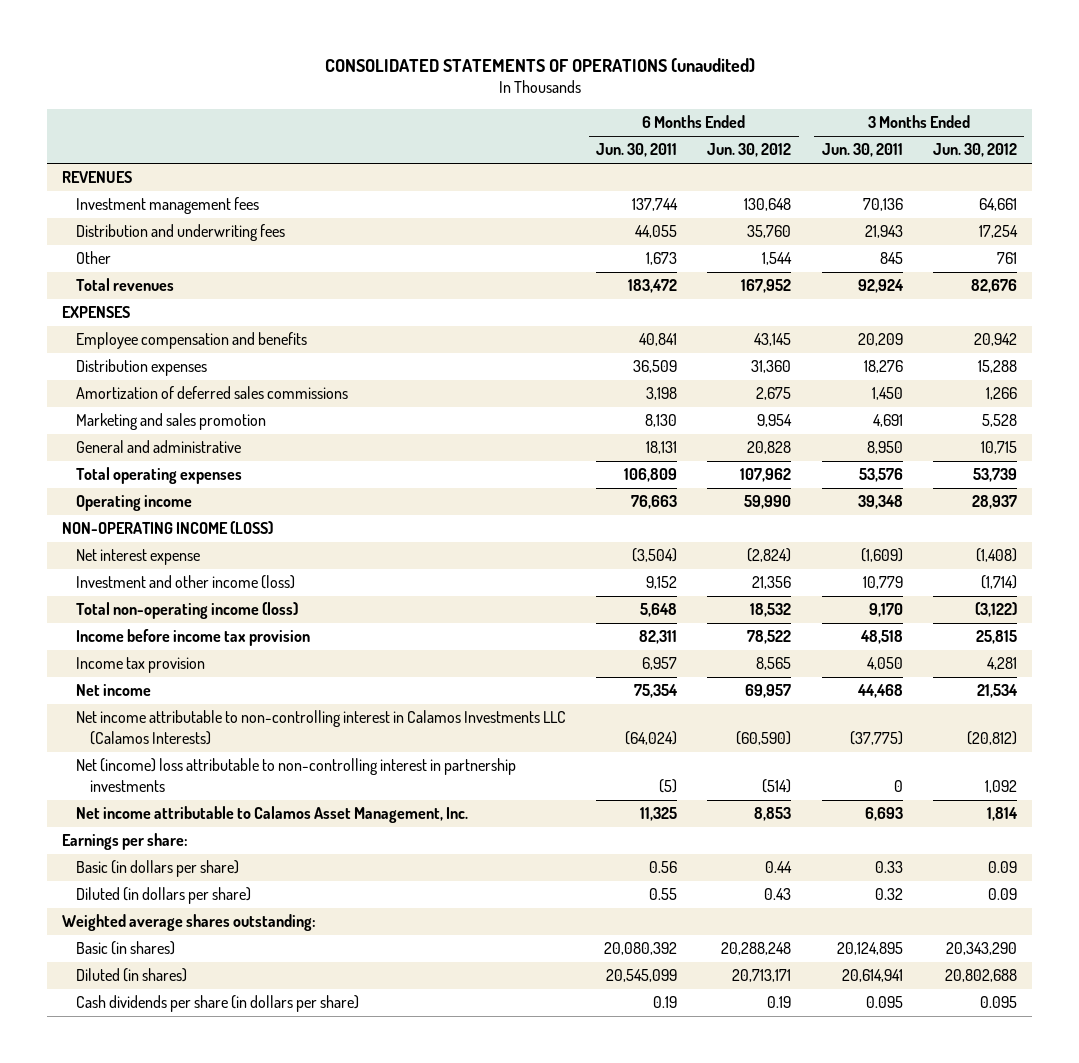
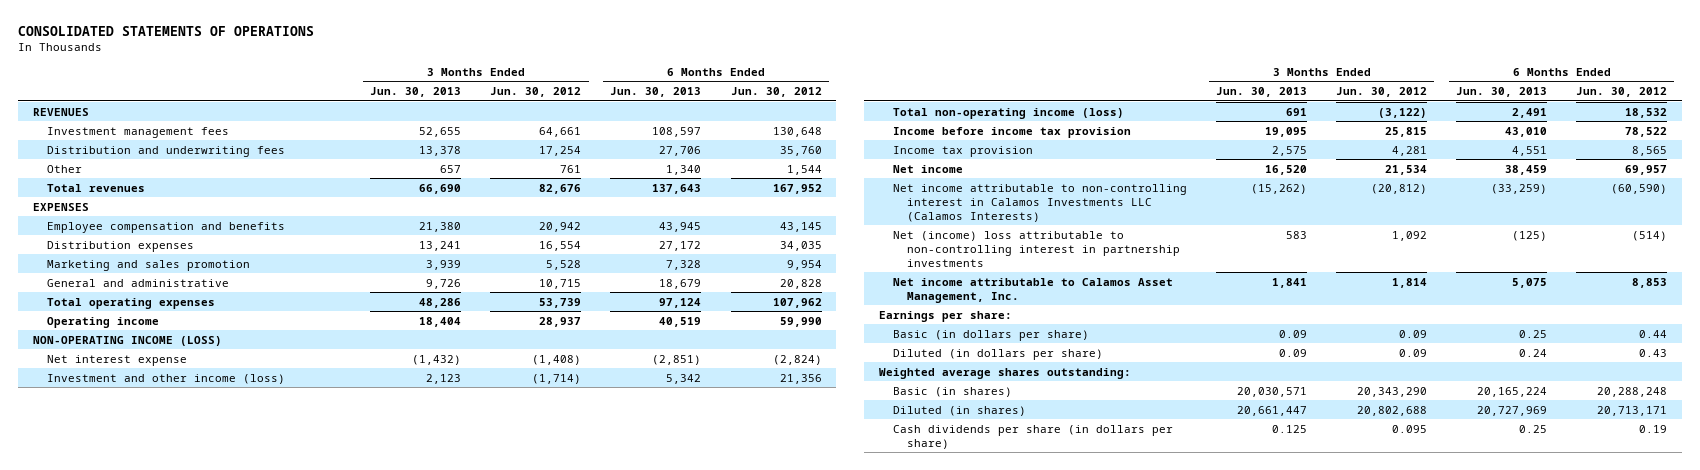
[324,57,755,73] CONSOLIDATED STATEMENTS OF OPERATIONS (unaudited) -> [18,25,315,36] CONSOLIDATED STATEMENTS OF OPERATIONS
[596,143,678,158] Jun. 30, 2011 -> none
[821,143,903,158] Jun. 30, 2011 -> none
none -> [370,87,462,98] Jun. 30, 2013
none -> [610,87,702,98] Jun. 30, 2013
[76,386,349,400] Amortization of deferred sales commissions -> none
[751,360,792,374] 31,360 -> [779,240,822,251] 34,035
[977,360,1017,374] 15,288 -> [539,240,582,251] 16,554

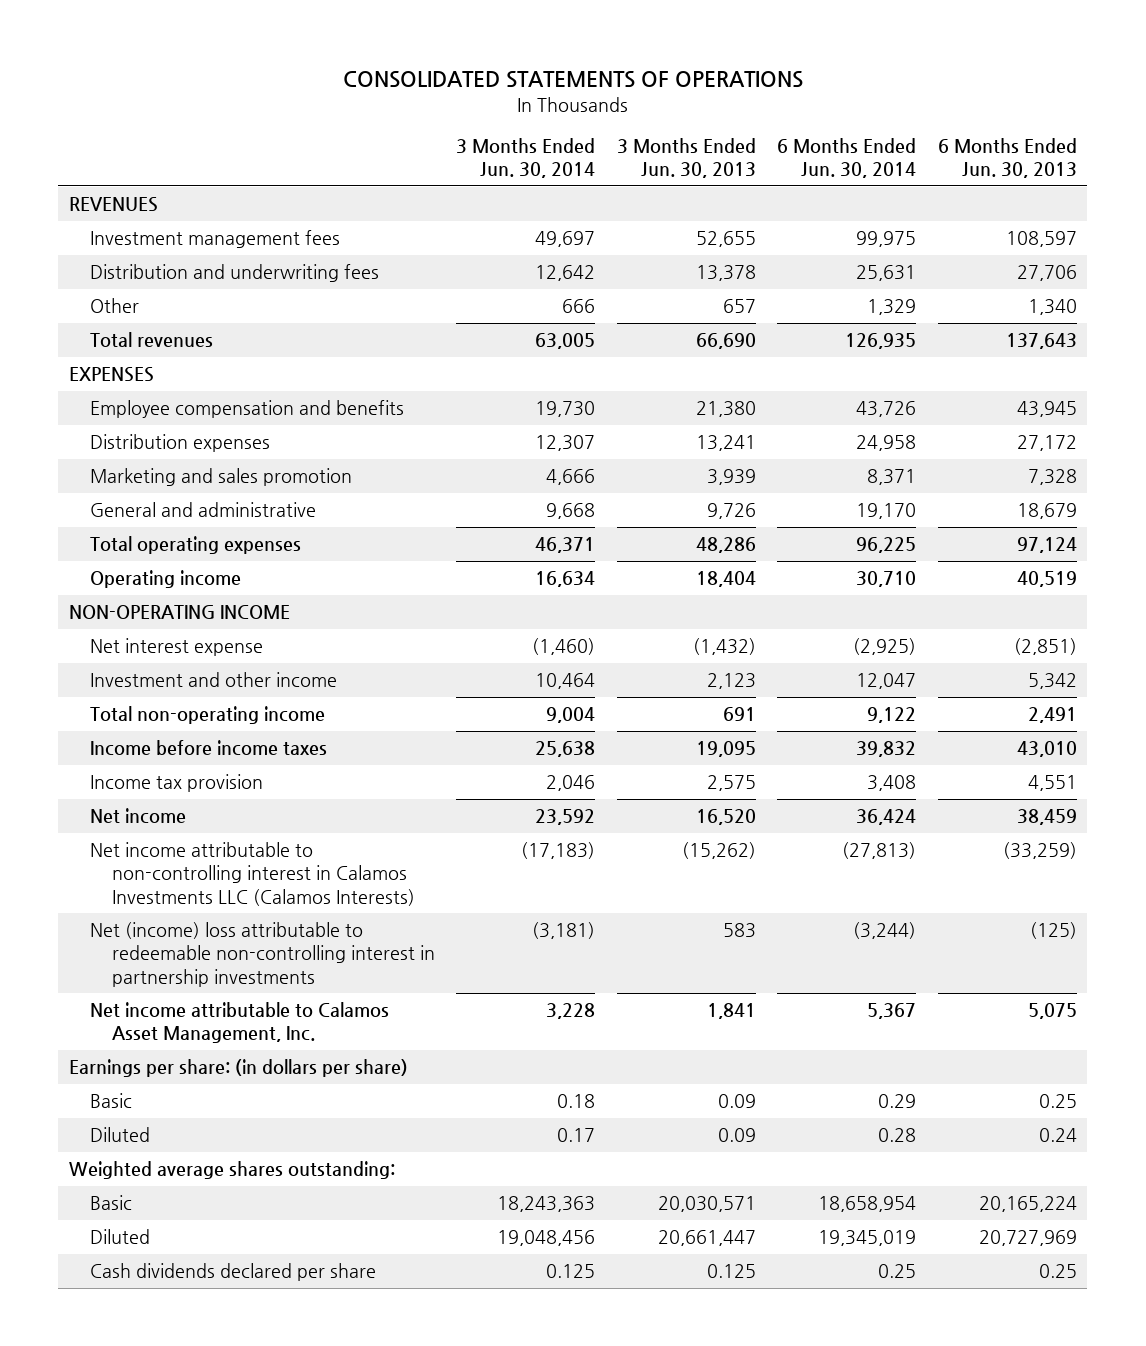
[490,87,582,98] Jun. 30, 2012 -> none
[730,87,822,98] Jun. 30, 2012 -> none
none -> [456,138,596,179] 3 Months Ended Jun. 30, 2014
none -> [777,138,917,179] 6 Months Ended Jun. 30, 2014
[32,335,222,346] NON-OPERATING INCOME (LOSS) -> [68,605,290,620] NON-OPERATING INCOME
[47,373,286,384] Investment and other income (loss) -> [90,672,338,688] Investment and other income
[892,107,1124,119] Total non-operating income (loss) -> [90,706,326,725] Total non-operating income
[892,126,1131,138] Income before income tax provision -> [90,740,328,757] Income before income taxes
[892,230,1181,267] Net (income) loss attributable to non-controlling interest in partnership investments -> [90,922,435,987] Net (income) loss attributable to redeemable non-controlling interest in partnership investments
[878,310,1012,322] Earnings per share: -> [68,1059,408,1078] Earnings per share: (in dollars per share)
[892,329,1089,341] Basic (in dollars per share) -> [90,1093,133,1109] Basic
[892,348,1103,360] Diluted (in dollars per share) -> [90,1127,151,1143] Diluted
[892,386,1012,397] Basic (in shares) -> [90,1195,133,1211] Basic
[892,405,1026,416] Diluted (in shares) -> [90,1229,151,1245] Diluted
[892,424,1173,449] Cash dividends per share (in dollars per share) -> [90,1263,377,1282] Cash dividends declared per share

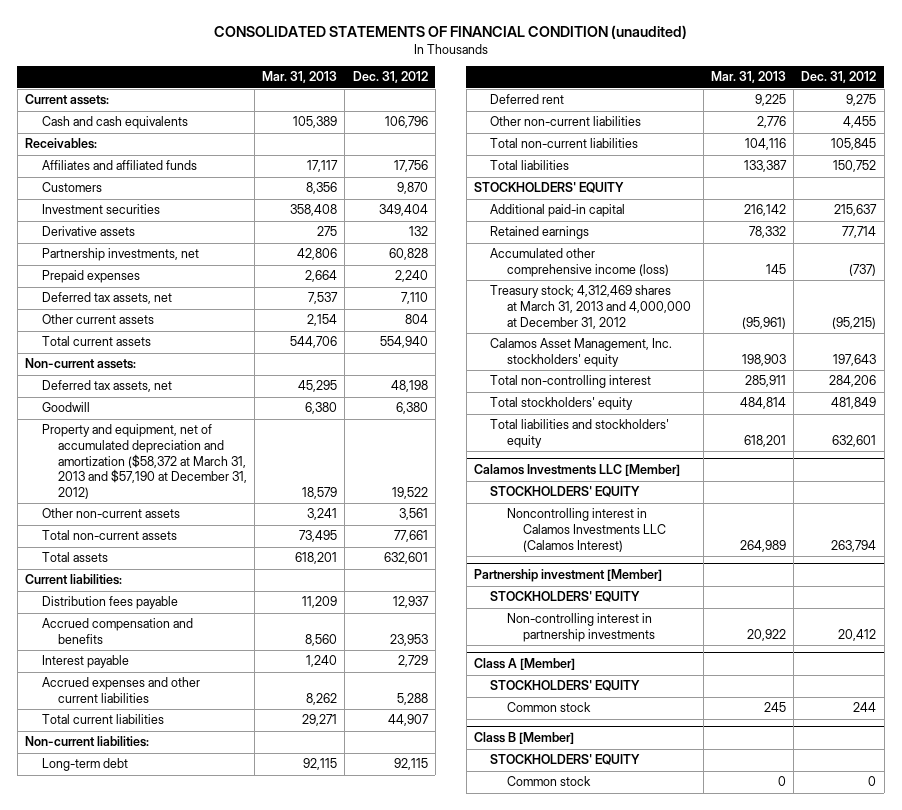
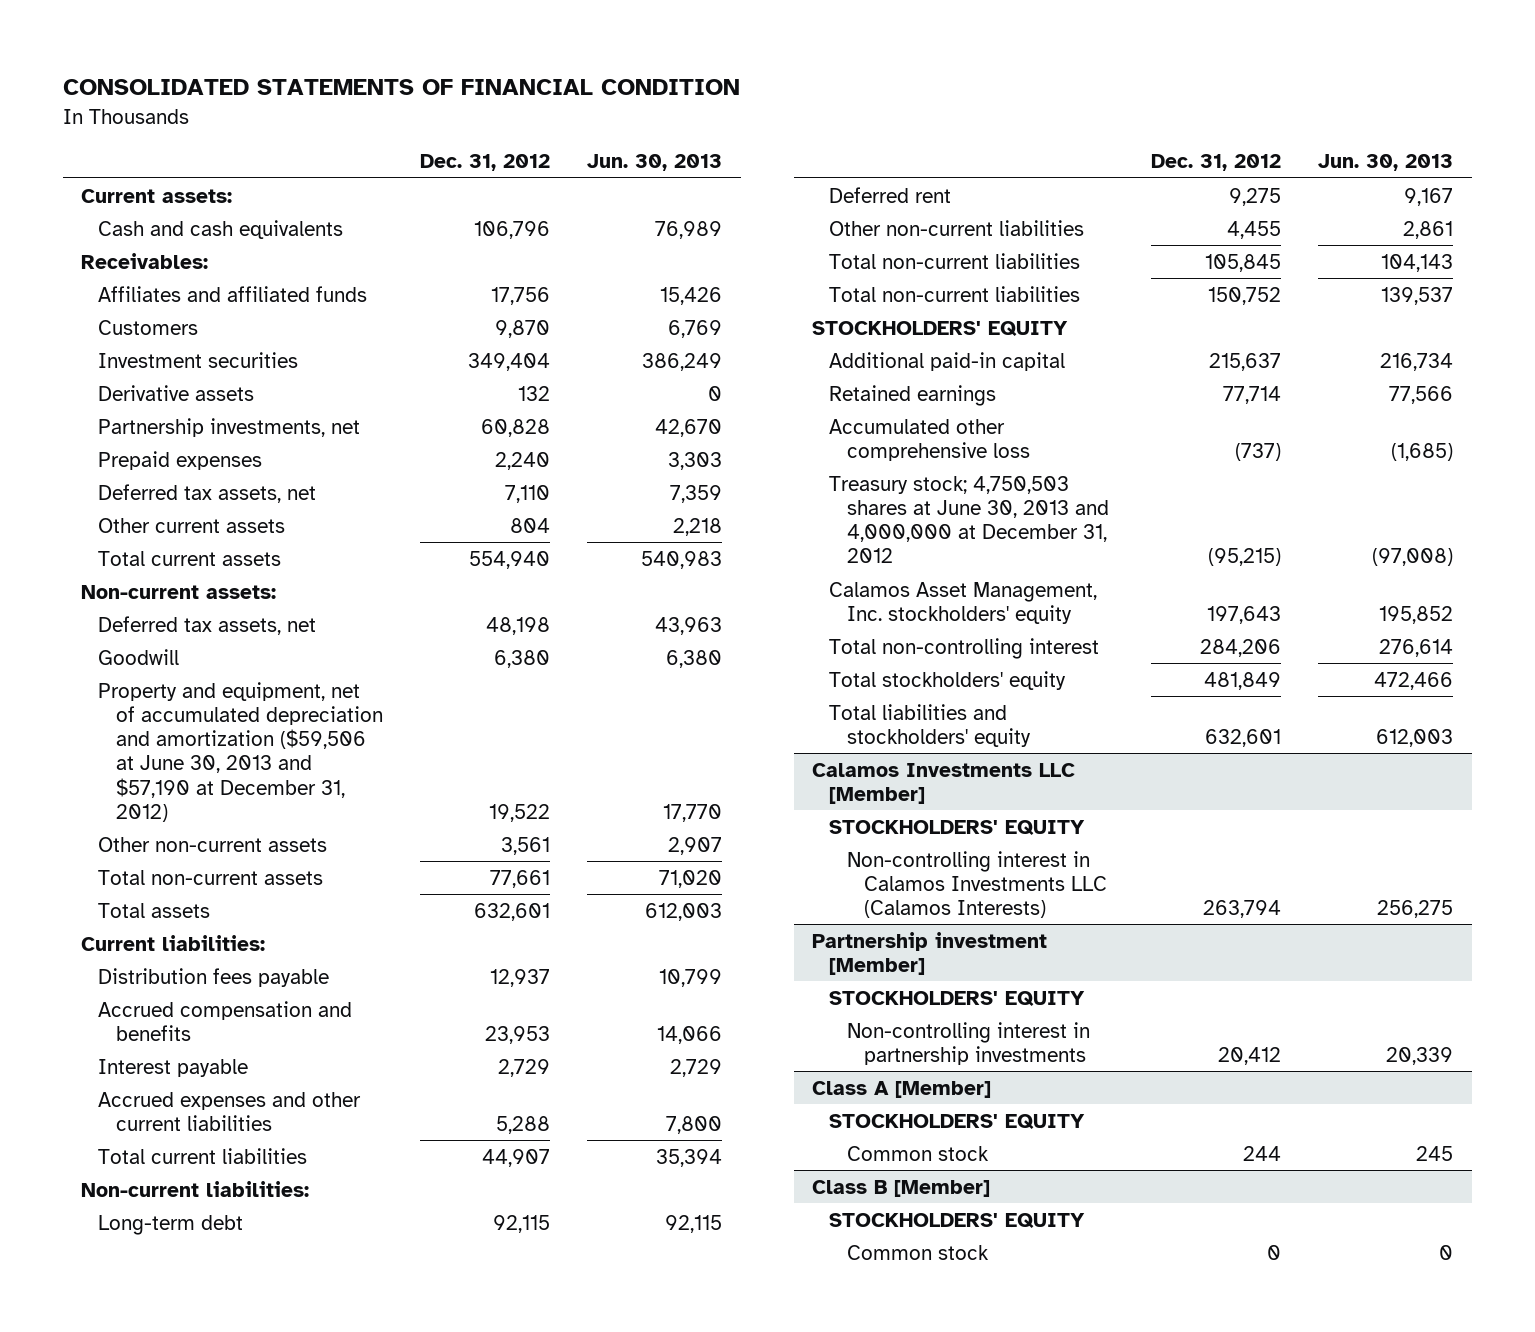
[213,24,687,39] CONSOLIDATED STATEMENTS OF FINANCIAL CONDITION (unaudited) -> [62,79,740,96] CONSOLIDATED STATEMENTS OF FINANCIAL CONDITION
[262,71,338,84] Mar. 31, 2013 -> none
none -> [587,154,723,172] Jun. 30, 2013
[41,424,248,499] Property and equipment, net of accumulated depreciation and amortization ($58,372 at March 31, 2013 and $57,190 at December 31, 2012) -> [98,681,383,822] Property and equipment, net of accumulated depreciation and amortization ($59,506 at June 30, 2013 and $57,190 at December 31, 2012)
[490,160,570,171] Total liabilities -> [829,285,1081,302] Total non-current liabilities
[490,248,669,277] Accumulated other comprehensive income (loss) -> [829,418,1030,461] Accumulated other comprehensive loss
[490,285,691,329] Treasury stock; 4,312,469 shares at March 31, 2013 and 4,000,000 at December 31, 2012 -> [829,475,1109,564] Treasury stock; 4,750,503 shares at June 30, 2013 and 4,000,000 at December 31, 2012
[506,508,667,552] Noncontrolling interest in Calamos Investments LLC (Calamos Interest) -> [846,850,1107,919] Non-controlling interest in Calamos Investments LLC (Calamos Interests)

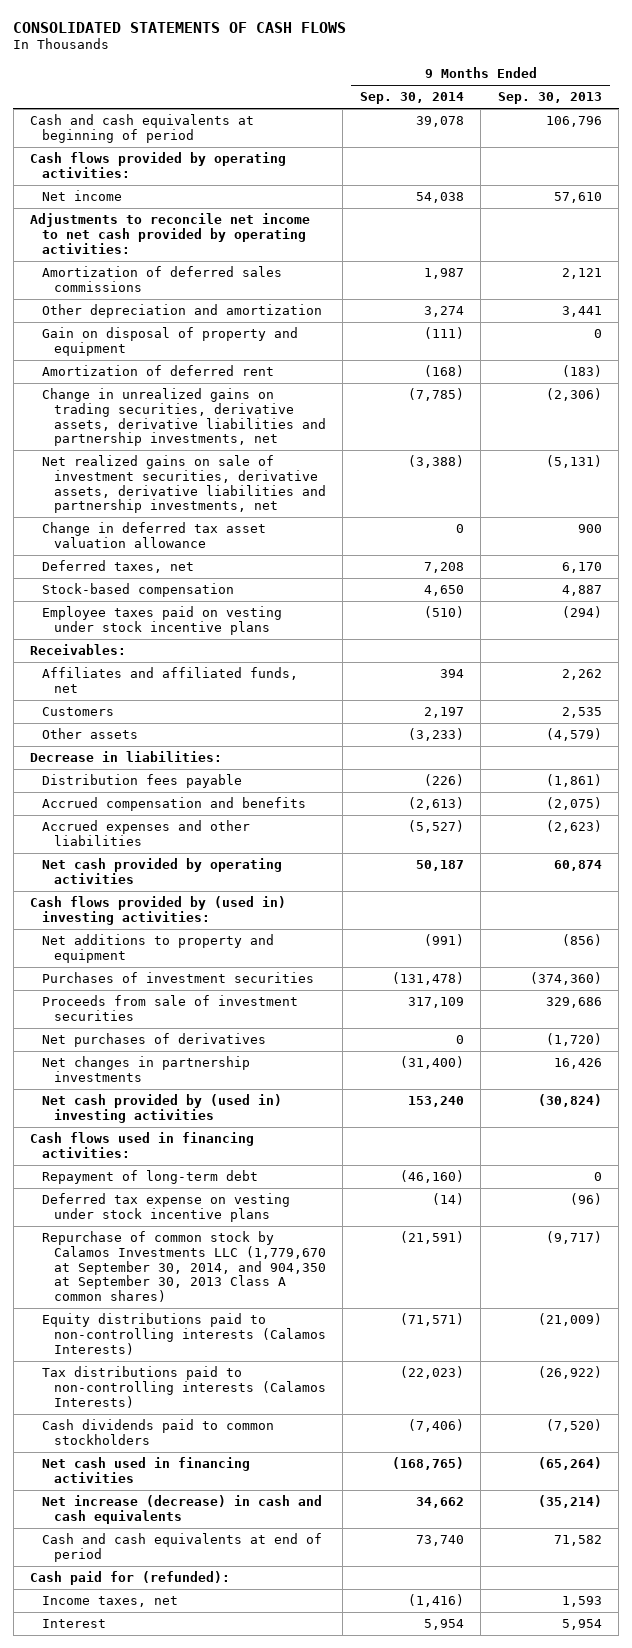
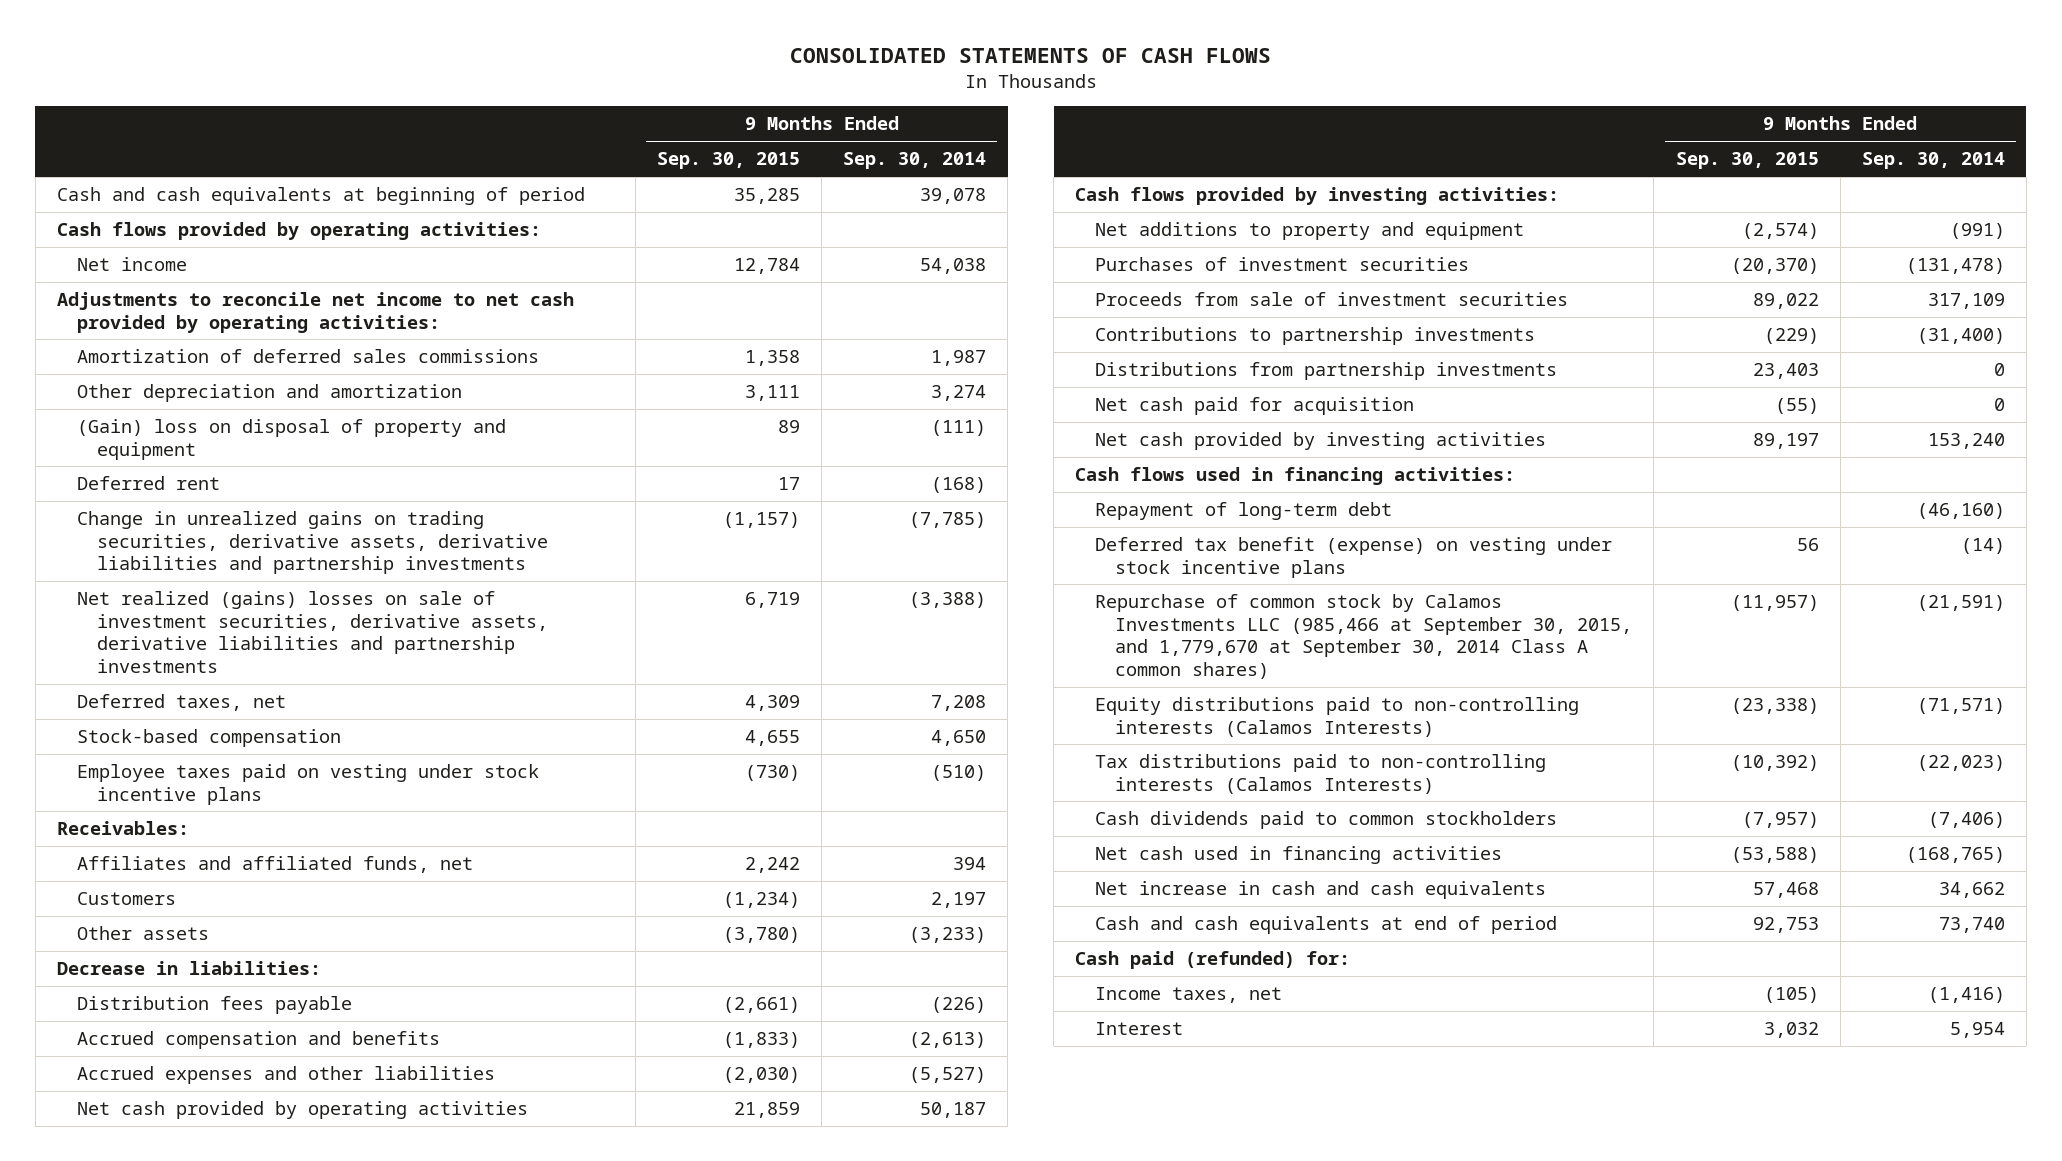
[497,92,602,105] Sep. 30, 2013 -> none
none -> [656,152,800,170] Sep. 30, 2015
[42,522,267,548] Change in deferred tax asset valuation allowance -> none
[42,327,299,356] Gain on disposal of property and equipment -> [76,418,506,460] (Gain) loss on disposal of property and equipment
[42,365,275,377] Amortization of deferred rent -> [76,475,220,490] Deferred rent
[42,388,326,447] Change in unrealized gains on trading securities, derivative assets, derivative liabilities and partnership investments, net -> [76,510,548,575] Change in unrealized gains on trading securities, derivative assets, derivative liabilities and partnership investments
[42,455,326,514] Net realized gains on sale of investment securities, derivative assets, derivative liabilities and partnership investments, net -> [76,590,548,674] Net realized (gains) losses on sale of investment securities, derivative assets, derivative liabilities and partnership investments
[30,896,287,925] Cash flows provided by (used in) investing activities: -> [1075,186,1560,205] Cash flows provided by investing activities:
[42,1033,267,1048] Net purchases of derivatives -> none
none -> [1095,326,1536,345] Contributions to partnership investments
[42,1056,251,1082] Net changes in partnership investments -> [1095,361,1558,380] Distributions from partnership investments
[399,1056,464,1070] (31,400) -> [1993,362,2005,376] 0
none -> [1095,396,1415,415] Net cash paid for acquisition
[42,1094,283,1123] Net cash provided by (used in) investing activities -> [1095,431,1547,450] Net cash provided by investing activities
[42,1193,291,1222] Deferred tax expense on vesting under stock incentive plans -> [1095,536,1613,578] Deferred tax benefit (expense) on vesting under stock incentive plans
[42,1231,326,1302] Repurchase of common stock by Calamos Investments LLC (1,779,670 at September 30, 2014, and 904,350 at September 30, 2013 Class A common shares) -> [1095,593,1633,680] Repurchase of common stock by Calamos Investments LLC (985,466 at September 30, 2015, and 1,779,670 at September 30, 2014 Class A common shares)
[42,1495,323,1524] Net increase (decrease) in cash and cash equivalents -> [1095,880,1547,899] Net increase in cash and cash equivalents
[30,1571,231,1586] Cash paid for (refunded): -> [1075,950,1351,969] Cash paid (refunded) for:

